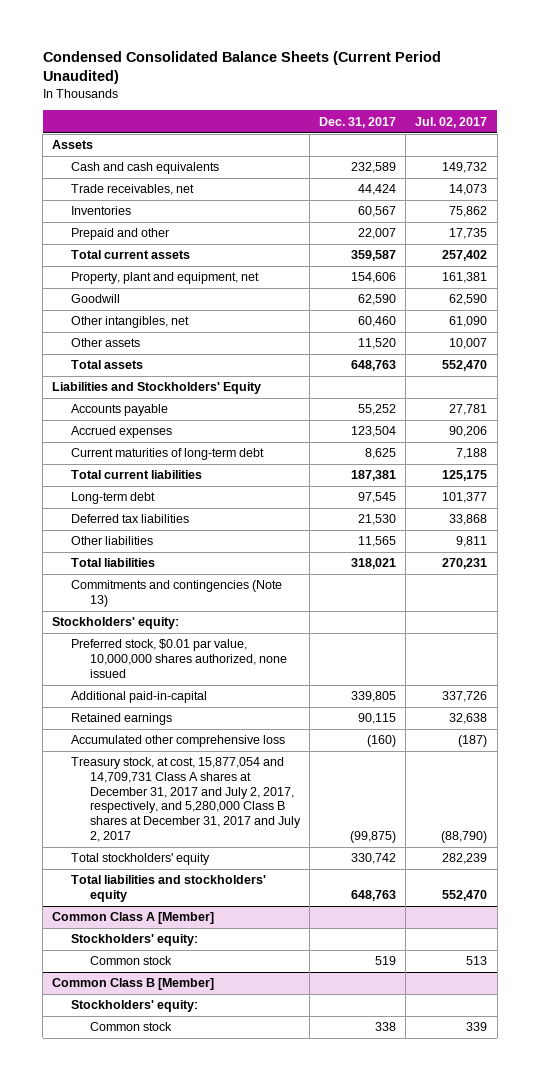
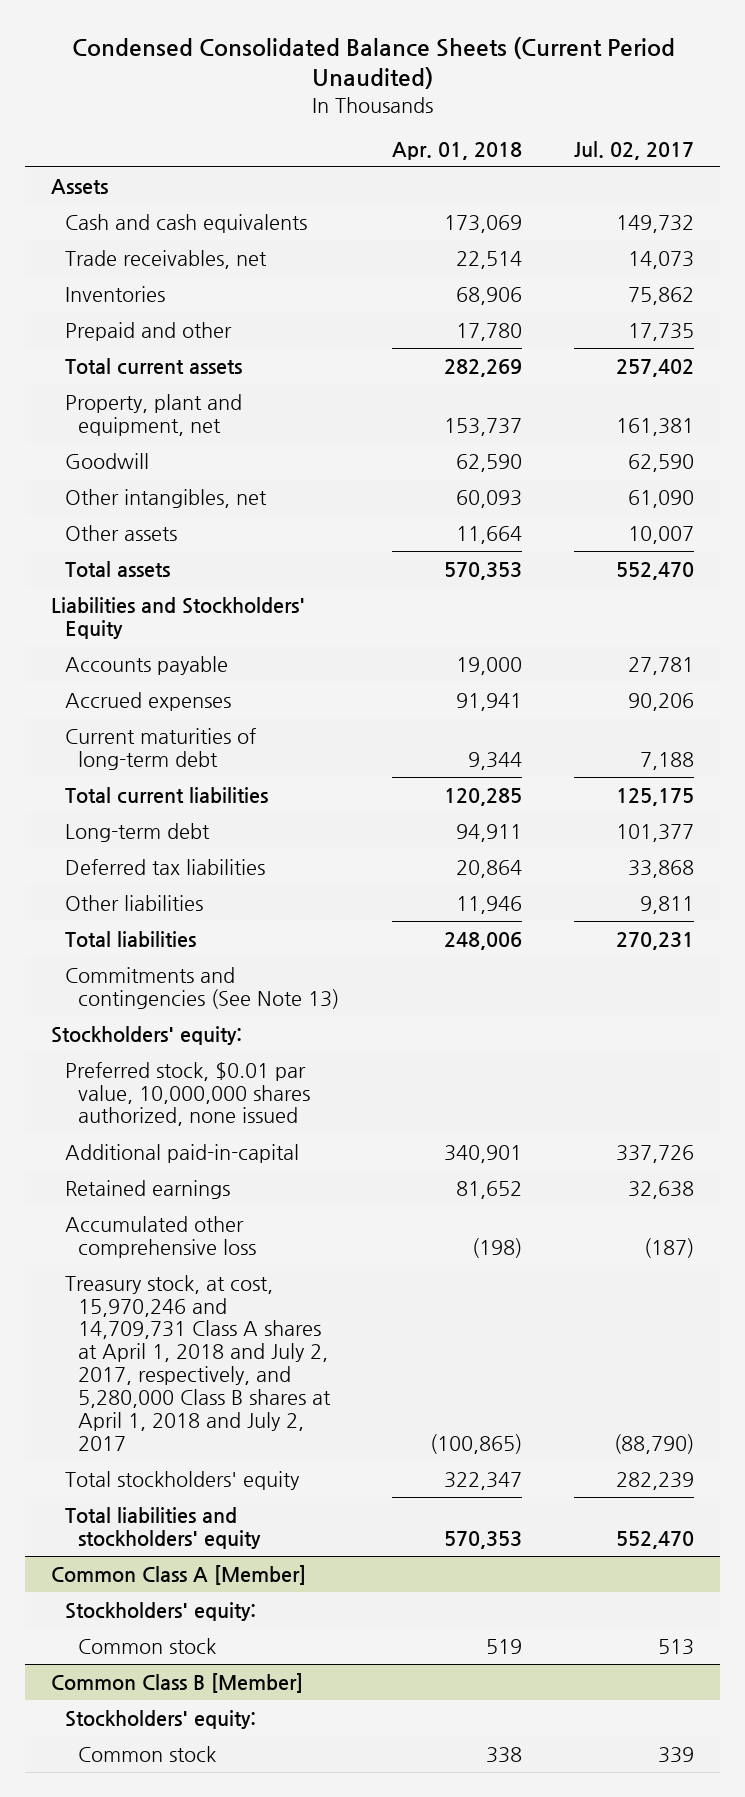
[319,116,397,128] Dec. 31, 2017 -> none
none -> [391,141,522,160] Apr. 01, 2018
[71,580,283,608] Commitments and contingencies (Note 13) -> [64,966,340,1009] Commitments and contingencies (See Note 13)
[71,757,301,842] Treasury stock, at cost, 15,877,054 and 14,709,731 Class A shares at December 31, 2017 and July 2, 2017, respectively, and 5,280,000 Class B shares at December 31, 2017 and July 2, 2017 -> [64,1274,332,1451] Treasury stock, at cost, 15,970,246 and 14,709,731 Class A shares at April 1, 2018 and July 2, 2017, respectively, and 5,280,000 Class B shares at April 1, 2018 and July 2, 2017

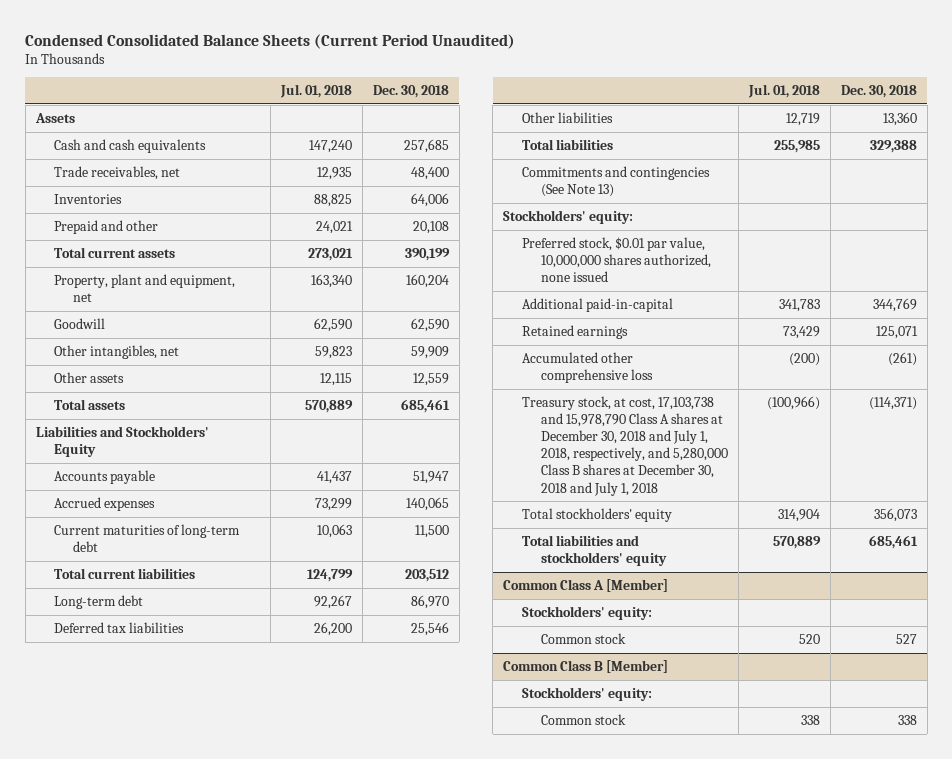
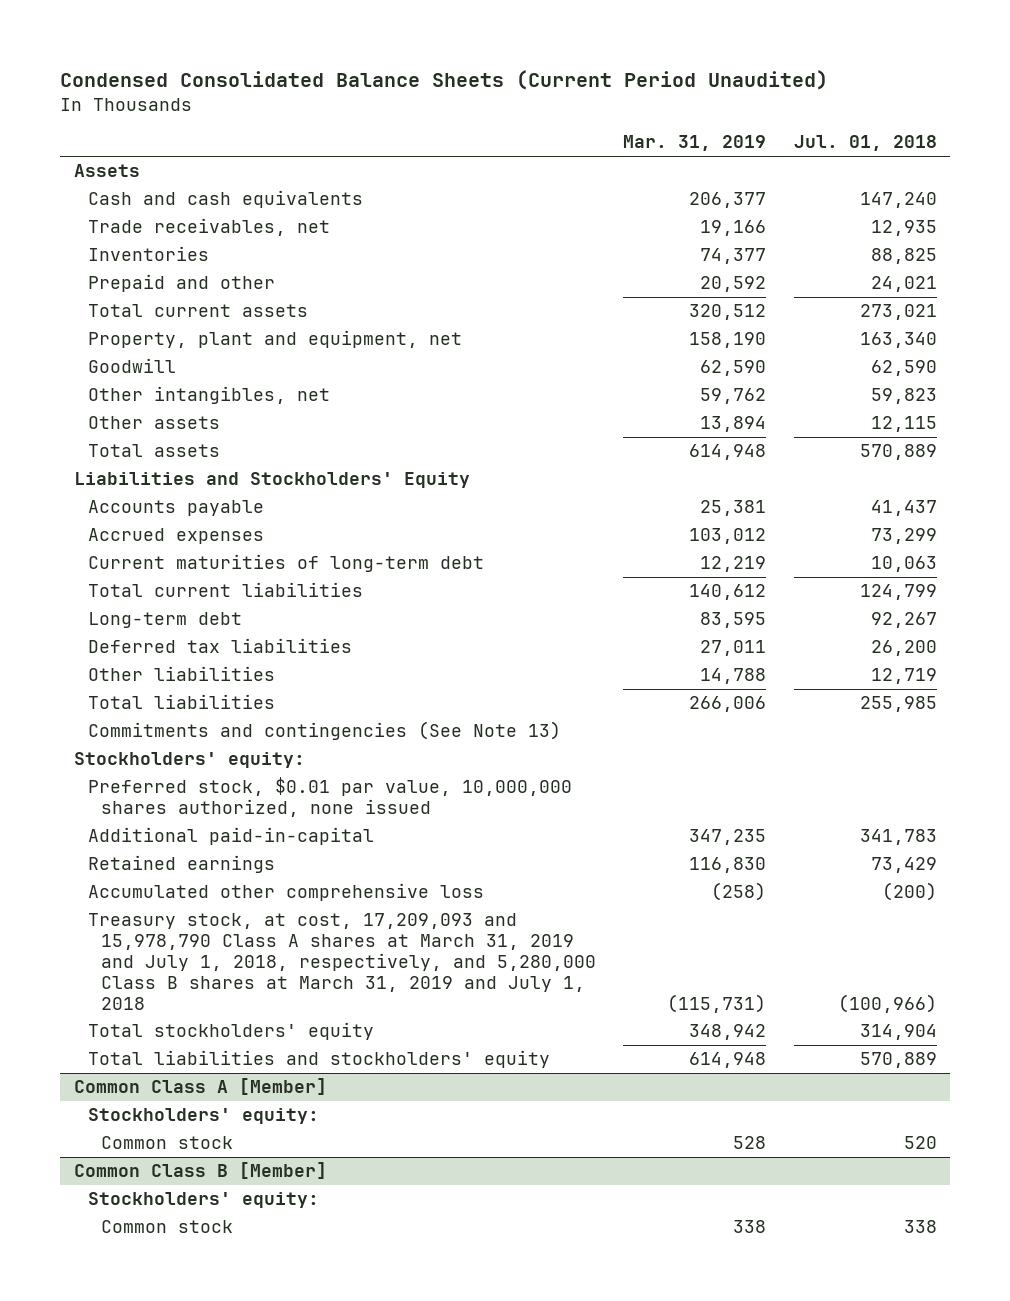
[372,85,449,99] Dec. 30, 2018 -> none
none -> [623,135,767,152] Mar. 31, 2019
[521,395,728,496] Treasury stock, at cost, 17,103,738 and 15,978,790 Class A shares at December 30, 2018 and July 1, 2018, respectively, and 5,280,000 Class B shares at December 30, 2018 and July 1, 2018 -> [87,913,597,1010] Treasury stock, at cost, 17,209,093 and 15,978,790 Class A shares at March 31, 2019 and July 1, 2018, respectively, and 5,280,000 Class B shares at March 31, 2019 and July 1, 2018

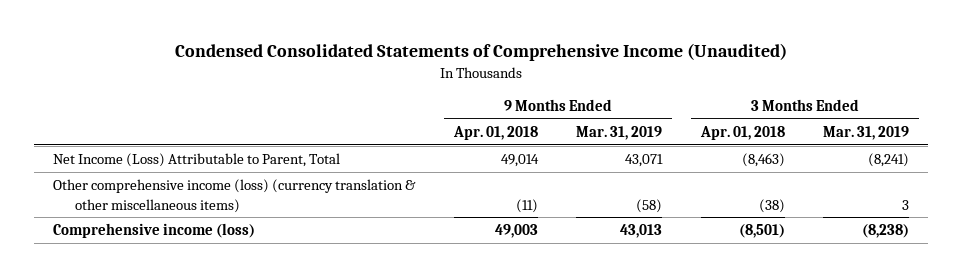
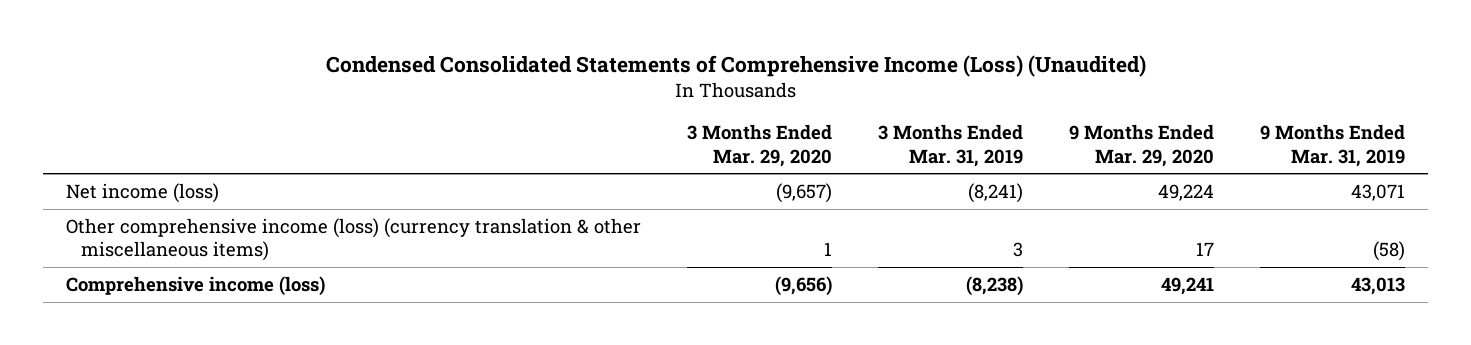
[175,43,788,62] Condensed Consolidated Statements of Comprehensive Income (Unaudited) -> [325,55,1146,78] Condensed Consolidated Statements of Comprehensive Income (Loss) (Unaudited)
[452,125,538,140] Apr. 01, 2018 -> none
[699,125,785,140] Apr. 01, 2018 -> none
none -> [687,124,833,167] 3 Months Ended Mar. 29, 2020
none -> [1068,124,1214,167] 9 Months Ended Mar. 29, 2020
[53,153,341,168] Net Income (Loss) Attributable to Parent, Total -> [66,183,220,204] Net income (loss)

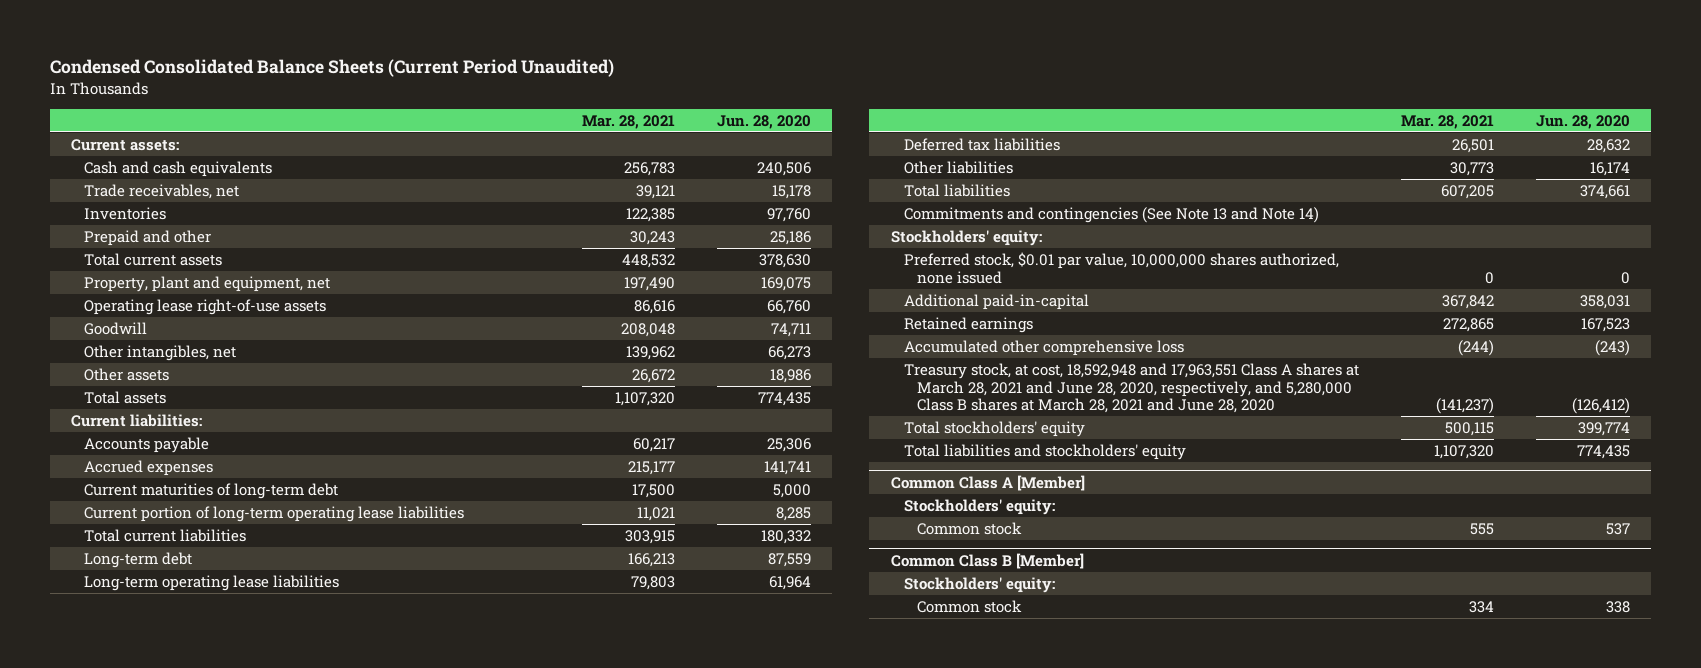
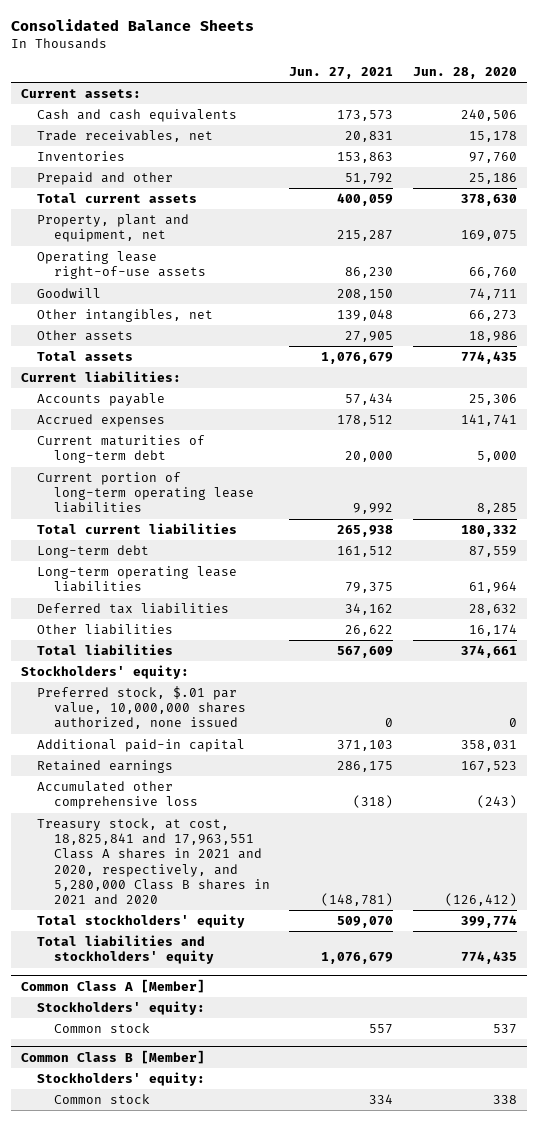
[49,59,614,78] Condensed Consolidated Balance Sheets (Current Period Unaudited) -> [11,18,255,31] Consolidated Balance Sheets
[581,114,675,129] Mar. 28, 2021 -> none
none -> [289,66,394,79] Jun. 27, 2021
[903,206,1319,223] Commitments and contingencies (See Note 13 and Note 14) -> none
[903,251,1339,284] Preferred stock, $0.01 par value, 10,000,000 shares authorized, none issued -> [37,686,246,730] Preferred stock, $.01 par value, 10,000,000 shares authorized, none issued
[903,293,1089,310] Additional paid-in-capital -> [37,739,246,753] Additional paid-in capital
[903,362,1359,414] Treasury stock, at cost, 18,592,948 and 17,963,551 Class A shares at March 28, 2021 and June 28, 2020, respectively, and 5,280,000 Class B shares at March 28, 2021 and June 28, 2020 -> [37,818,270,905] Treasury stock, at cost, 18,825,841 and 17,963,551 Class A shares in 2021 and 2020, respectively, and 5,280,000 Class B shares in 2021 and 2020

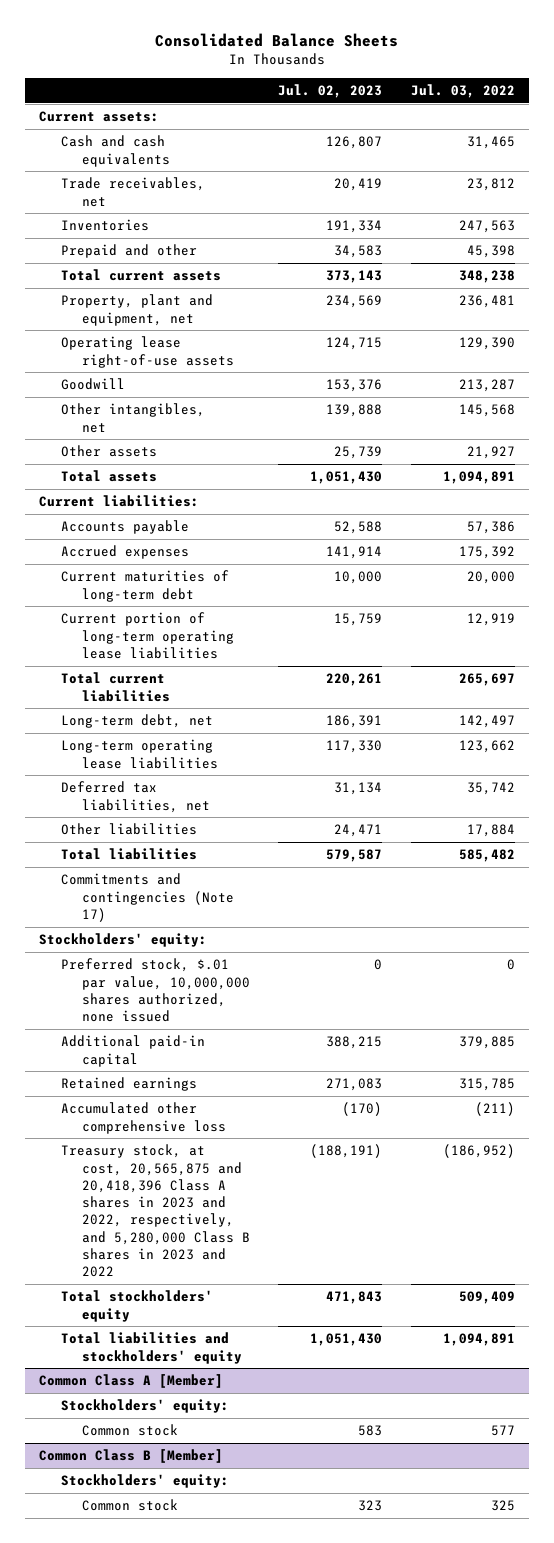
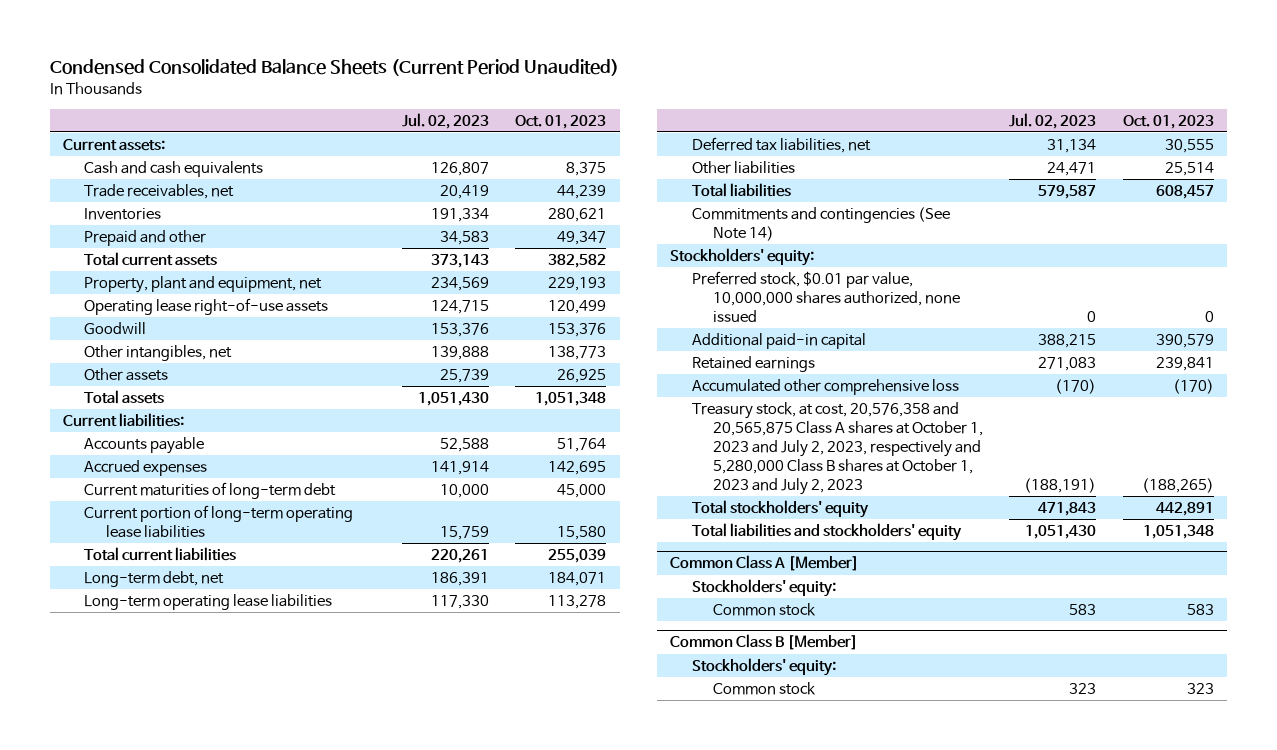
[155,32,399,47] Consolidated Balance Sheets -> [49,59,619,77] Condensed Consolidated Balance Sheets (Current Period Unaudited)
[410,83,515,98] Jul. 03, 2022 -> none
none -> [515,114,607,129] Oct. 01, 2023
[60,873,235,922] Commitments and contingencies (Note 17) -> [691,206,950,241] Commitments and contingencies (See Note 14)
[60,958,251,1023] Preferred stock, $.01 par value, 10,000,000 shares authorized, none issued -> [691,270,960,322] Preferred stock, $0.01 par value, 10,000,000 shares authorized, none issued
[60,1144,251,1277] Treasury stock, at cost, 20,565,875 and 20,418,396 Class A shares in 2023 and 2022, respectively, and 5,280,000 Class B shares in 2023 and 2022 -> [691,401,983,496] Treasury stock, at cost, 20,576,358 and 20,565,875 Class A shares at October 1, 2023 and July 2, 2023, respectively and 5,280,000 Class B shares at October 1, 2023 and July 2, 2023

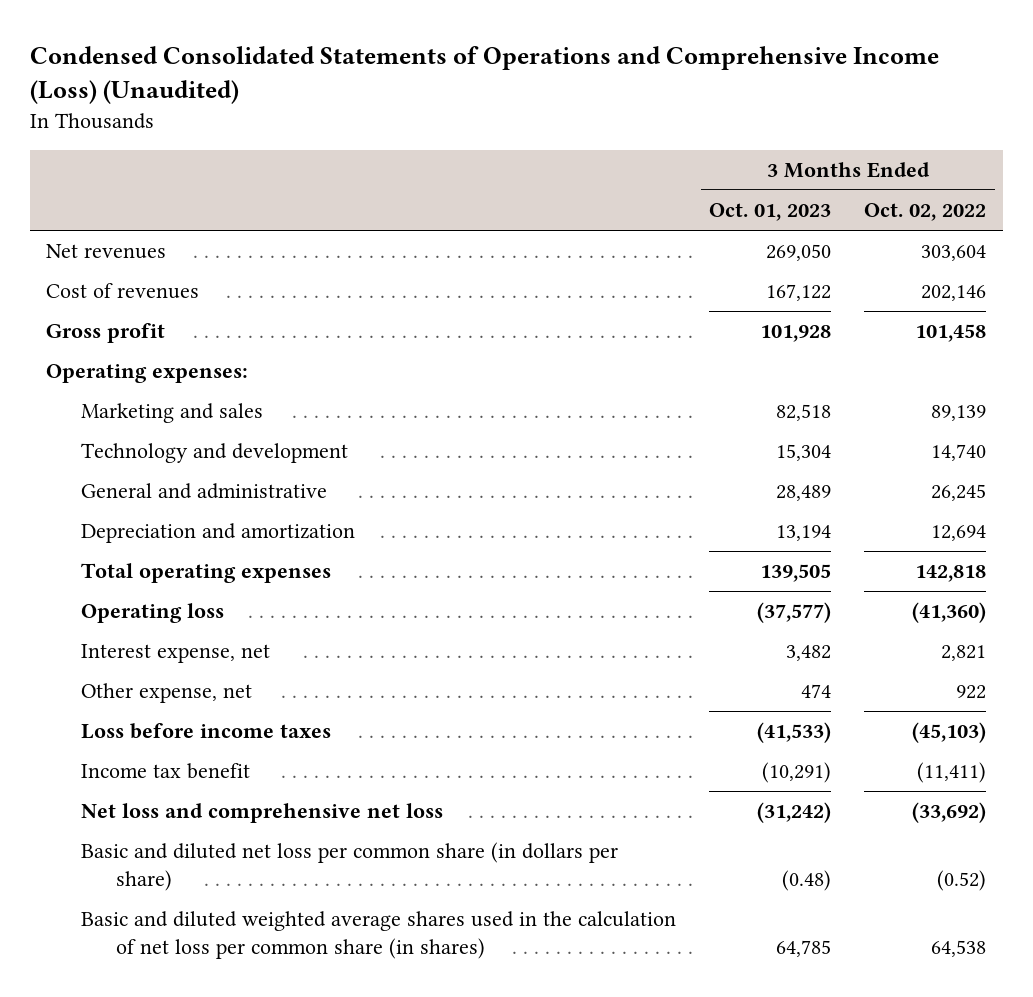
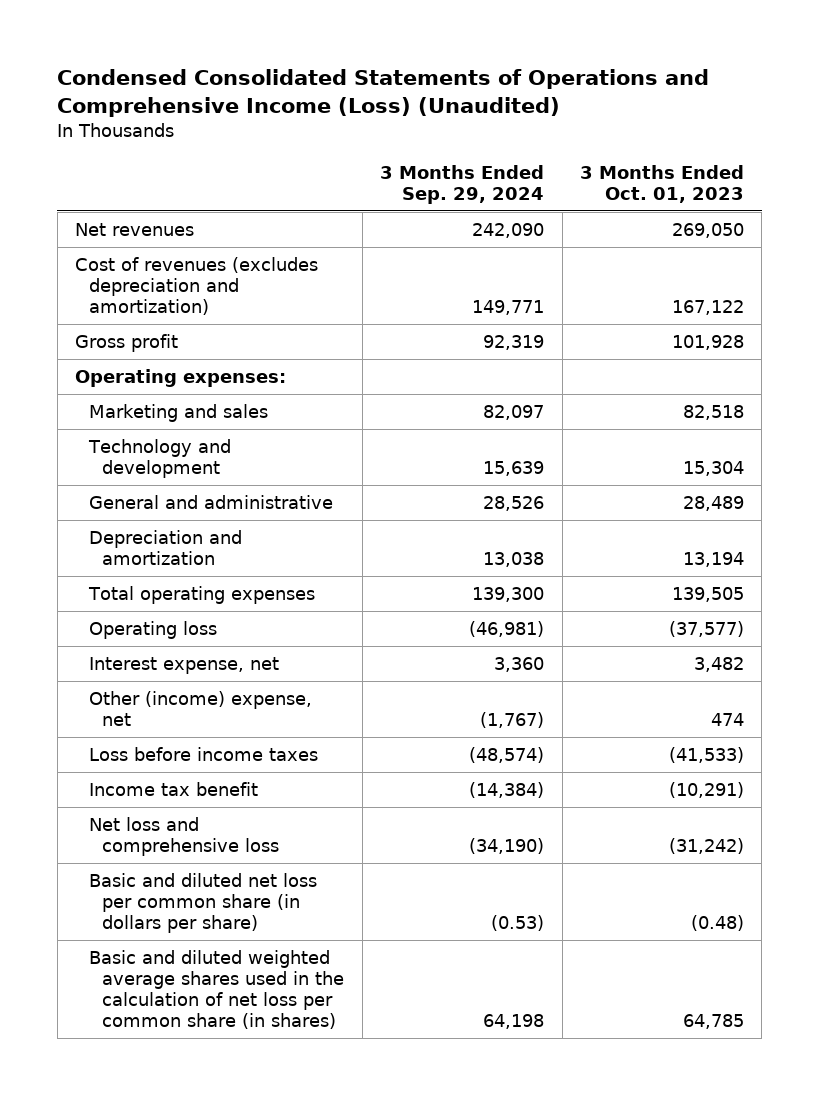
[864,203,987,222] Oct. 02, 2022 -> none
none -> [380,164,545,204] 3 Months Ended Sep. 29, 2024
[46,283,200,300] Cost of revenues -> [75,257,319,316] Cost of revenues (excludes depreciation and amortization)
[81,683,253,704] Other expense, net -> [88,691,312,727] Other (income) expense, net
[81,803,444,824] Net loss and comprehensive net loss -> [88,817,280,857] Net loss and comprehensive loss

